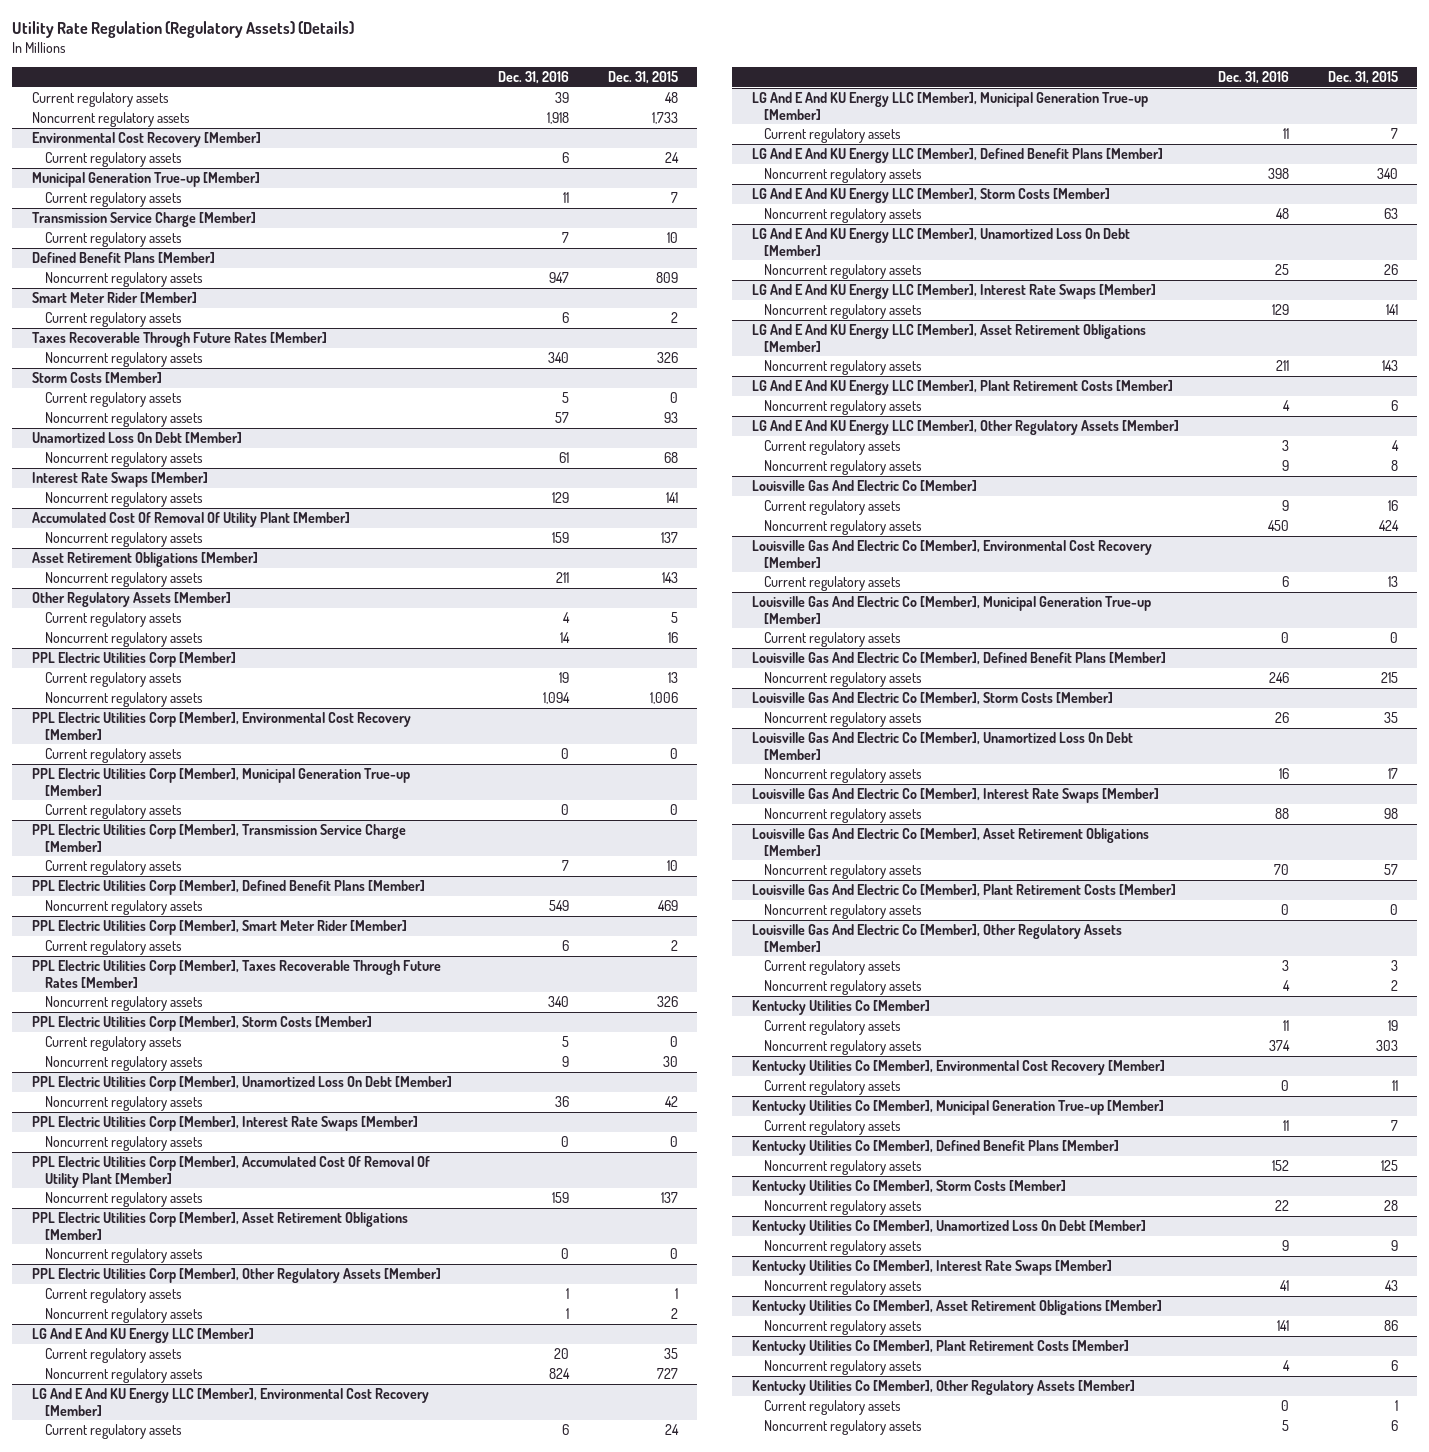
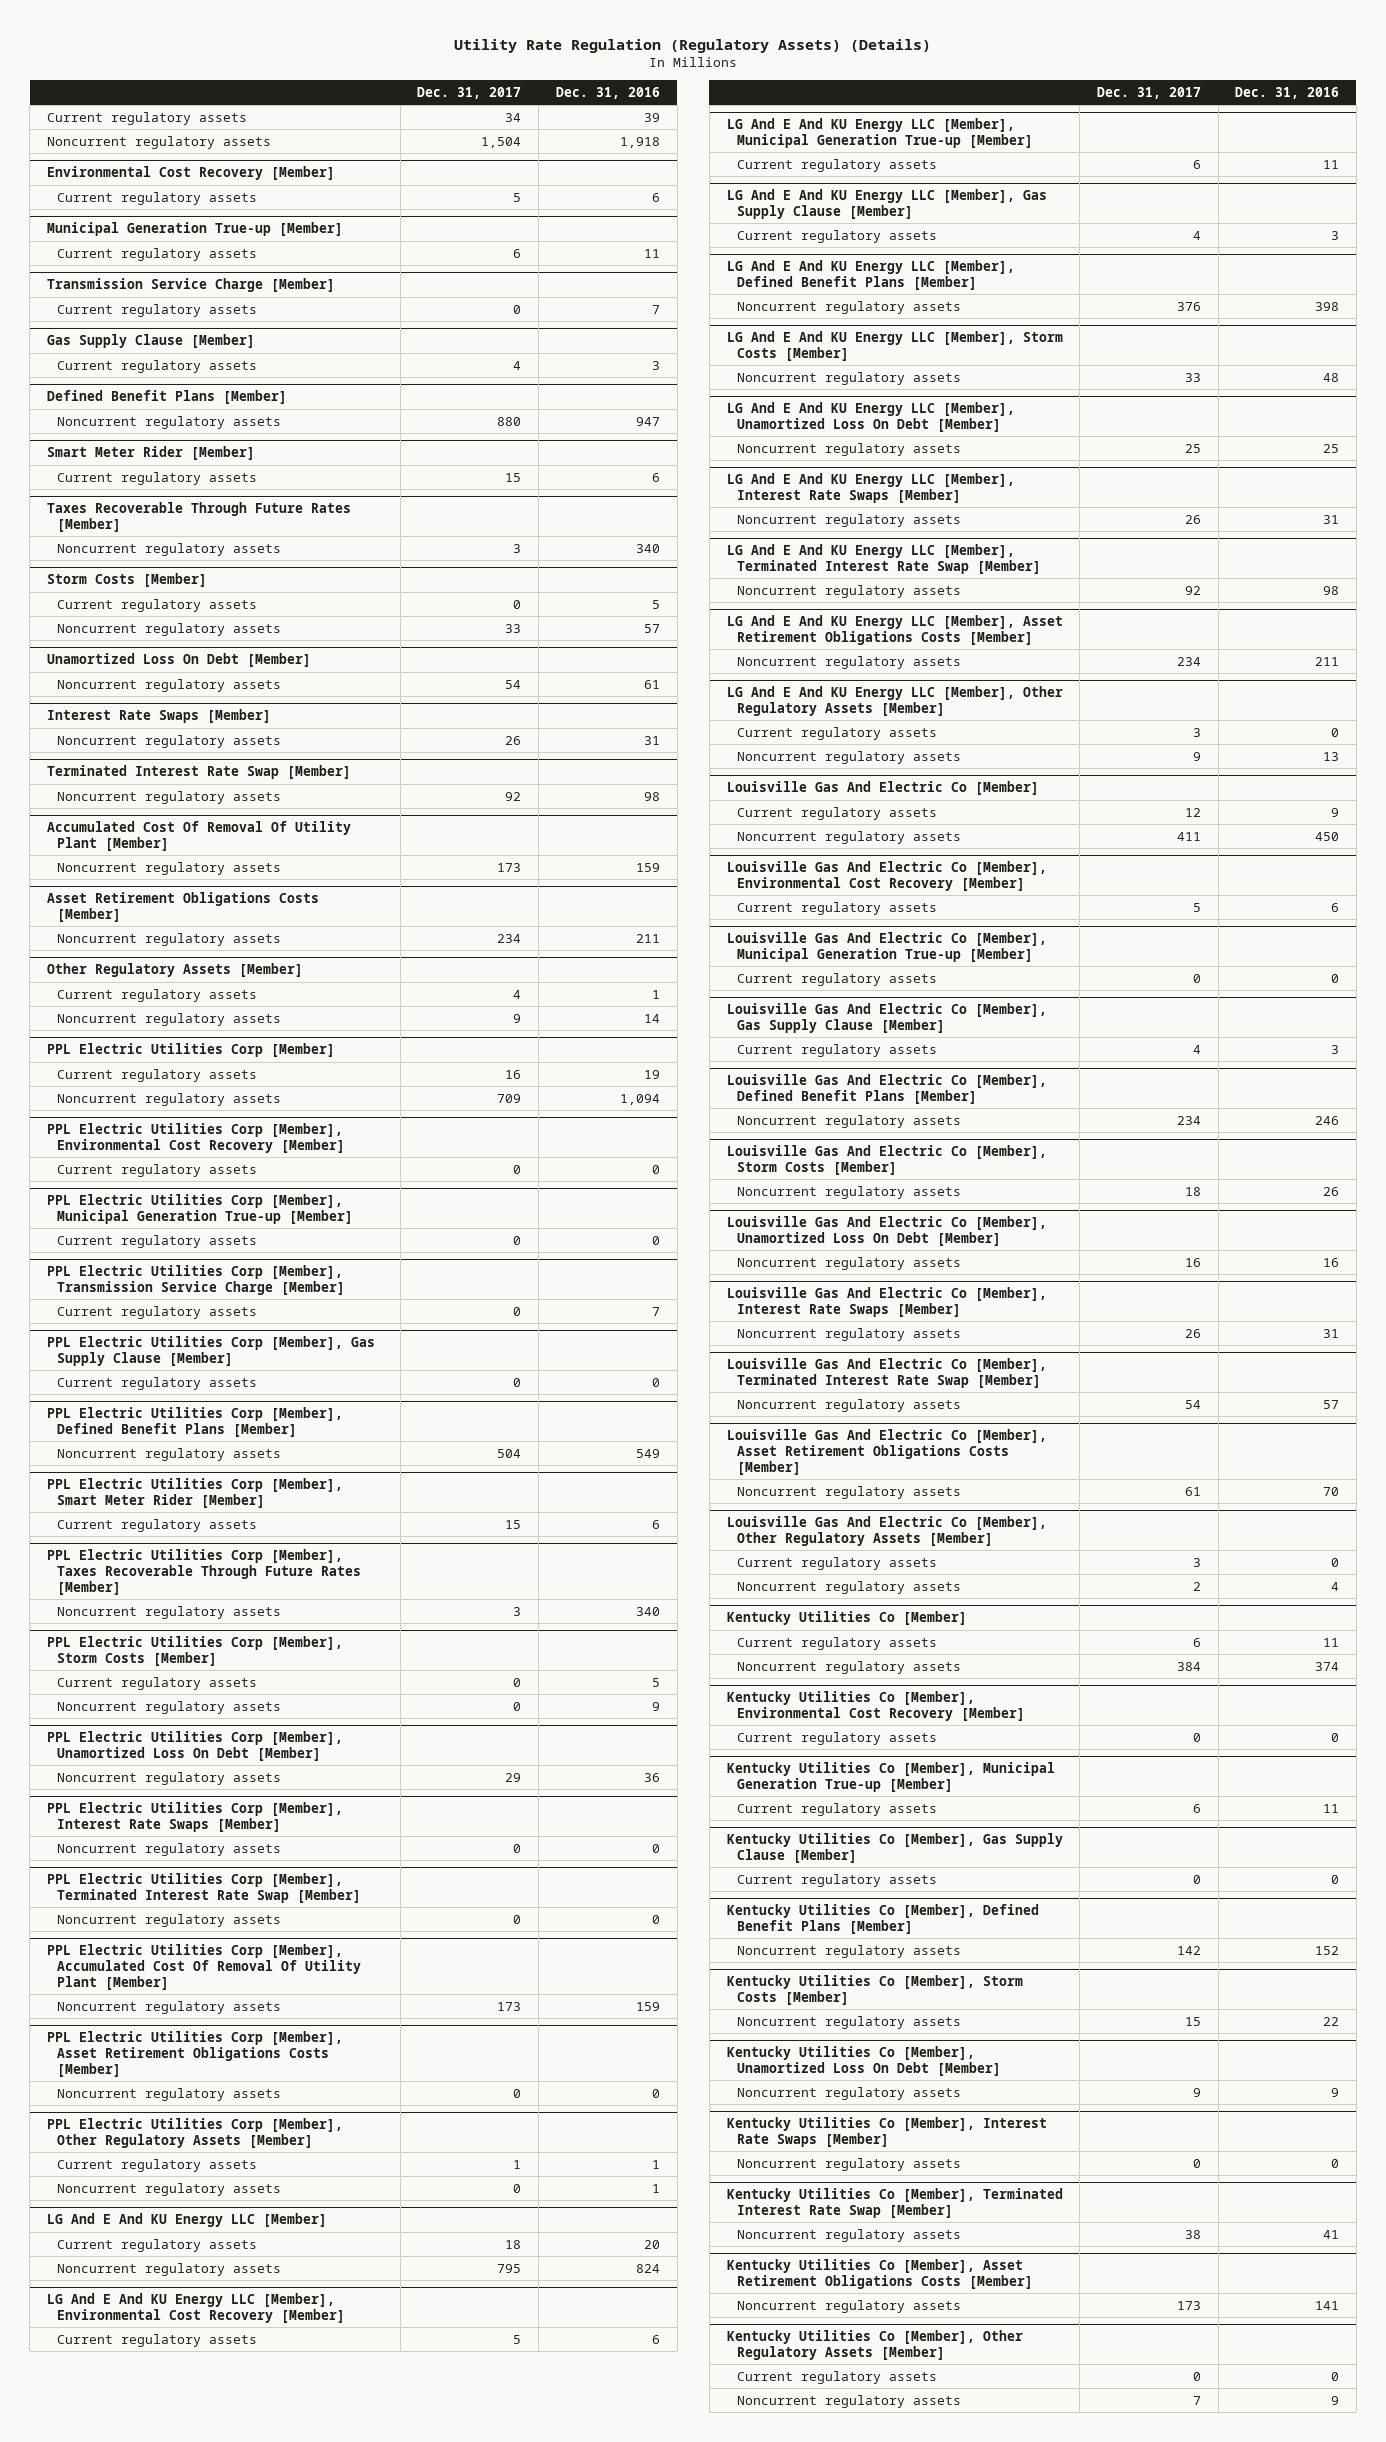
[607,70,678,84] Dec. 31, 2015 -> none
none -> [417,87,522,100] Dec. 31, 2017
none -> [47,334,256,349] Gas Supply Clause [Member]
none -> [57,359,258,373] Current regulatory assets
[551,492,569,504] 129 -> [643,735,660,745] 31
none -> [47,765,352,780] Terminated Interest Rate Swap [Member]
none -> [57,790,282,804] Noncurrent regulatory assets
[31,552,258,568] Asset Retirement Obligations [Member] -> [47,892,320,923] Asset Retirement Obligations Costs [Member]
[562,612,570,624] 4 -> [651,989,660,999] 1
none -> [47,1336,376,1367] PPL Electric Utilities Corp [Member], Gas Supply Clause [Member]
none -> [57,1376,258,1390] Current regulatory assets
none -> [47,1873,362,1904] PPL Electric Utilities Corp [Member], Terminated Interest Rate Swap [Member]
none -> [57,1913,282,1927] Noncurrent regulatory assets
[31,1212,408,1240] PPL Electric Utilities Corp [Member], Asset Retirement Obligations [Member] -> [47,2031,344,2077] PPL Electric Utilities Corp [Member], Asset Retirement Obligations Costs [Member]
none -> [726,189,1047,220] LG And E And KU Energy LLC [Member], Gas Supply Clause [Member]
none -> [736,229,937,243] Current regulatory assets
[1271,304,1289,316] 129 -> [1323,514,1340,524] 31
none -> [726,544,1041,575] LG And E And KU Energy LLC [Member], Terminated Interest Rate Swap [Member]
none -> [736,584,961,598] Noncurrent regulatory assets
[751,324,1146,352] LG And E And KU Energy LLC [Member], Asset Retirement Obligations [Member] -> [726,615,1063,646] LG And E And KU Energy LLC [Member], Asset Retirement Obligations Costs [Member]
[751,380,1173,396] LG And E And KU Energy LLC [Member], Plant Retirement Costs [Member] -> none
[764,400,923,416] Noncurrent regulatory assets -> none
[1281,440,1289,452] 3 -> [1331,727,1340,737] 0
[1281,460,1289,472] 9 -> [1323,751,1340,761] 13
none -> [726,1003,1047,1034] Louisville Gas And Electric Co [Member], Gas Supply Clause [Member]
none -> [736,1043,937,1057] Current regulatory assets
[1274,808,1289,820] 88 -> [1323,1328,1340,1338] 31
none -> [726,1358,1047,1389] Louisville Gas And Electric Co [Member], Terminated Interest Rate Swap [Member]
none -> [736,1398,961,1412] Noncurrent regulatory assets
[751,828,1149,856] Louisville Gas And Electric Co [Member], Asset Retirement Obligations [Member] -> [726,1429,1047,1475] Louisville Gas And Electric Co [Member], Asset Retirement Obligations Costs [Member]
[751,884,1176,898] Louisville Gas And Electric Co [Member], Plant Retirement Costs [Member] -> none
[764,904,923,920] Noncurrent regulatory assets -> none
[1281,960,1289,972] 3 -> [1331,1557,1340,1567] 0
none -> [726,1833,1063,1864] Kentucky Utilities Co [Member], Gas Supply Clause [Member]
none -> [736,1873,937,1887] Current regulatory assets
none -> [736,2157,961,2171] Noncurrent regulatory assets
none -> [726,2188,1063,2219] Kentucky Utilities Co [Member], Terminated Interest Rate Swap [Member]
[751,1300,1162,1316] Kentucky Utilities Co [Member], Asset Retirement Obligations [Member] -> [726,2259,1033,2290] Kentucky Utilities Co [Member], Asset Retirement Obligations Costs [Member]
[751,1340,1129,1356] Kentucky Utilities Co [Member], Plant Retirement Costs [Member] -> none
[764,1360,923,1376] Noncurrent regulatory assets -> none
[1281,1420,1289,1432] 5 -> [1331,2395,1340,2405] 9

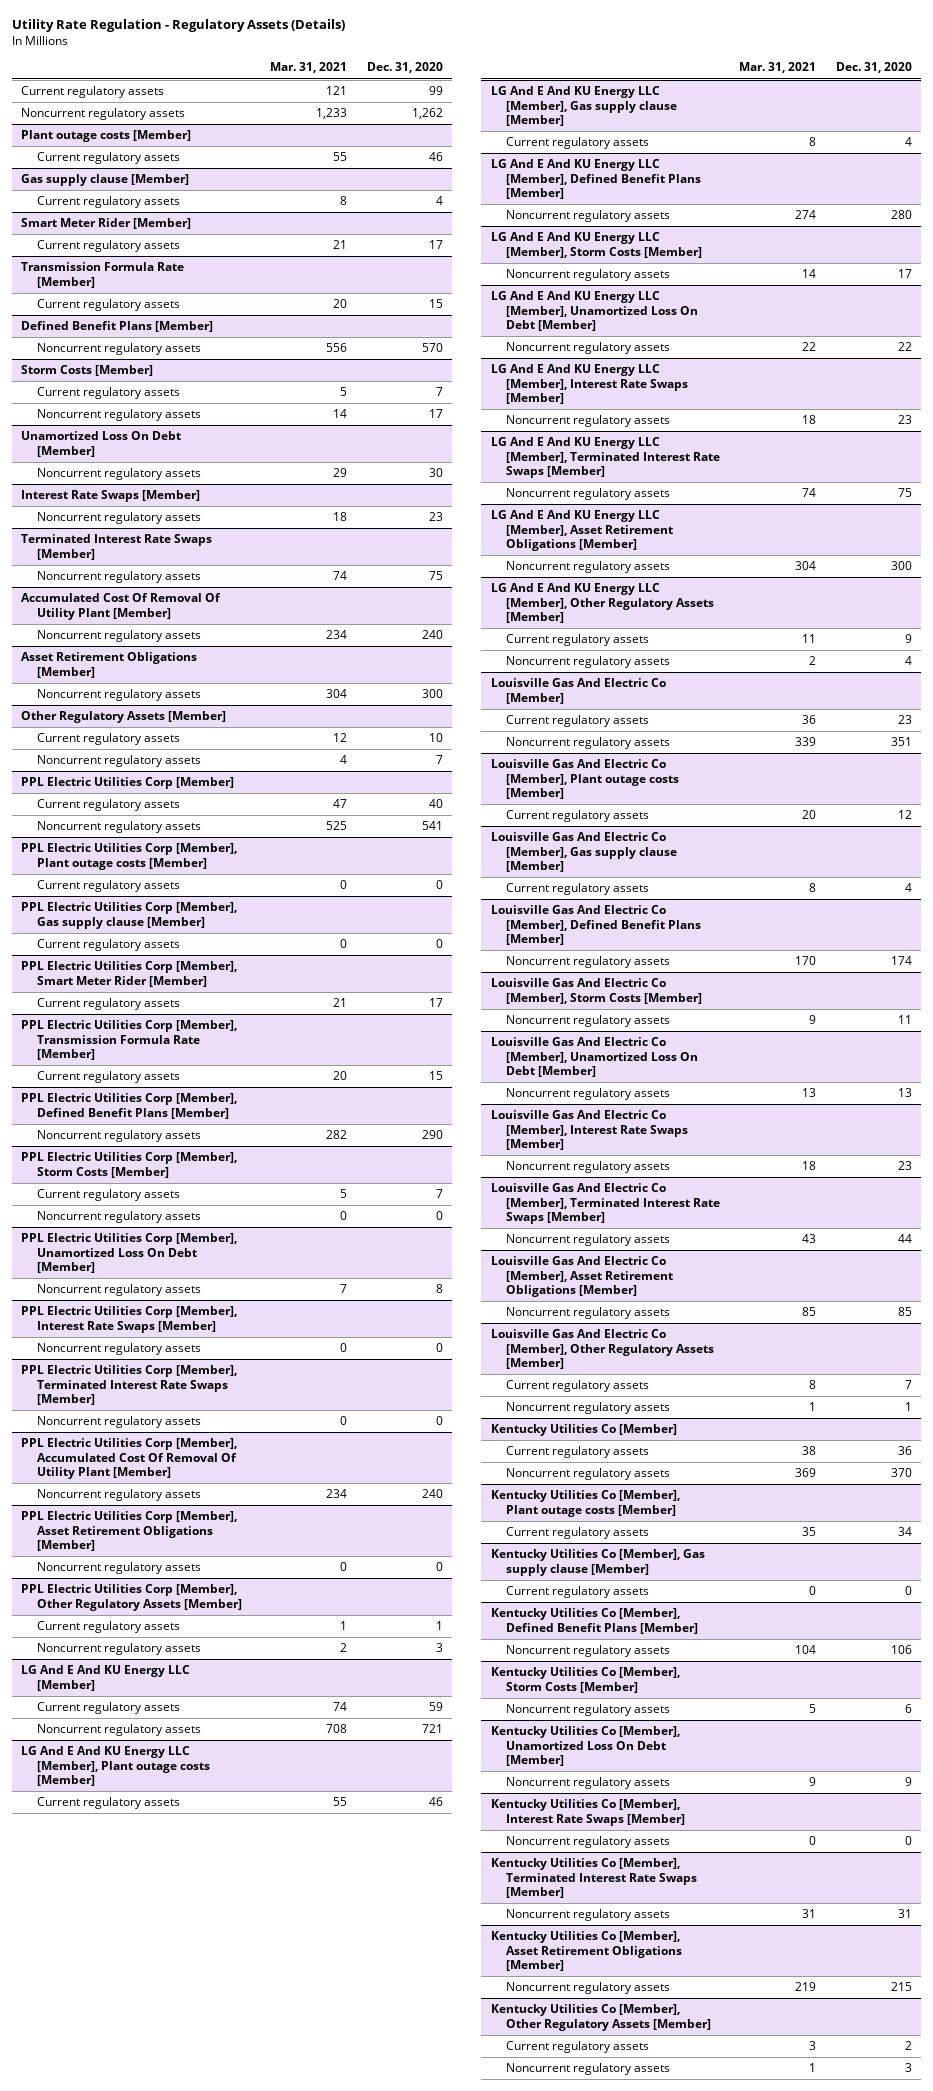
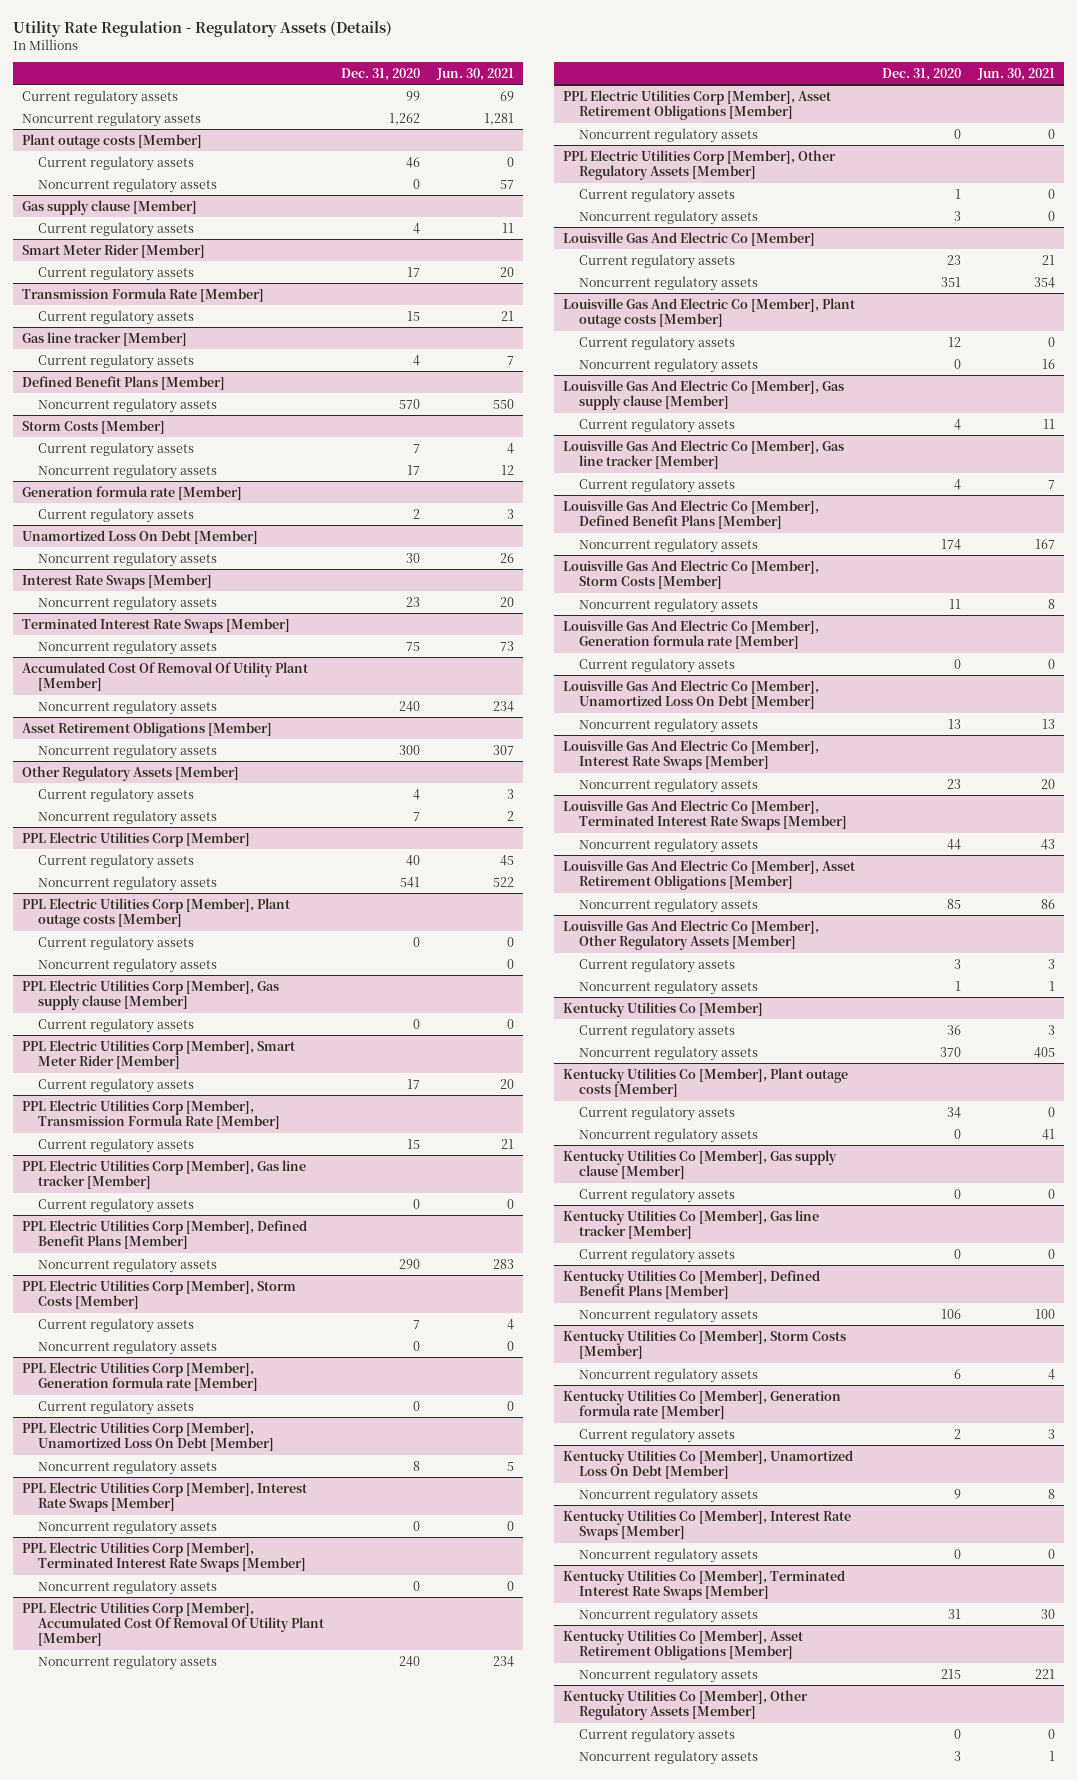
[270,62,348,74] Mar. 31, 2021 -> none
none -> [436,67,515,81] Jun. 30, 2021
none -> [37,177,217,193] Noncurrent regulatory assets
none -> [21,331,187,346] Gas line tracker [Member]
none -> [37,353,194,369] Current regulatory assets
none -> [21,485,242,500] Generation formula rate [Member]
none -> [37,507,194,523] Current regulatory assets
[428,733,443,743] 10 -> [413,788,421,800] 4
none -> [37,957,217,973] Noncurrent regulatory assets
none -> [21,1159,306,1190] PPL Electric Utilities Corp [Member], Gas line tracker [Member]
none -> [37,1197,194,1213] Current regulatory assets
none -> [21,1361,258,1392] PPL Electric Utilities Corp [Member], Generation formula rate [Member]
none -> [37,1399,194,1415] Current regulatory assets
[21,1665,191,1691] LG And E And KU Energy LLC [Member] -> none
[36,1702,180,1715] Current regulatory assets -> none
[36,1724,201,1737] Noncurrent regulatory assets -> none
[21,1746,210,1787] LG And E And KU Energy LLC [Member], Plant outage costs [Member] -> none
[36,1797,180,1810] Current regulatory assets -> none
[490,86,677,127] LG And E And KU Energy LLC [Member], Gas supply clause [Member] -> none
[505,137,649,150] Current regulatory assets -> none
[490,159,701,200] LG And E And KU Energy LLC [Member], Defined Benefit Plans [Member] -> none
[505,210,670,223] Noncurrent regulatory assets -> none
[490,232,702,258] LG And E And KU Energy LLC [Member], Storm Costs [Member] -> none
[505,269,670,282] Noncurrent regulatory assets -> none
[490,291,698,332] LG And E And KU Energy LLC [Member], Unamortized Loss On Debt [Member] -> none
[505,342,670,355] Noncurrent regulatory assets -> none
[490,364,688,405] LG And E And KU Energy LLC [Member], Interest Rate Swaps [Member] -> none
[505,415,670,428] Noncurrent regulatory assets -> none
[490,437,720,479] LG And E And KU Energy LLC [Member], Terminated Interest Rate Swaps [Member] -> none
[505,488,670,501] Noncurrent regulatory assets -> none
[490,510,673,552] LG And E And KU Energy LLC [Member], Asset Retirement Obligations [Member] -> none
[505,561,670,574] Noncurrent regulatory assets -> none
[490,583,714,624] LG And E And KU Energy LLC [Member], Other Regulatory Assets [Member] -> none
[505,634,649,647] Current regulatory assets -> none
[505,656,670,669] Noncurrent regulatory assets -> none
none -> [578,357,758,373] Noncurrent regulatory assets
none -> [562,439,844,470] Louisville Gas And Electric Co [Member], Gas line tracker [Member]
none -> [578,477,735,493] Current regulatory assets
none -> [562,619,819,650] Louisville Gas And Electric Co [Member], Generation formula rate [Member]
none -> [578,657,735,673] Current regulatory assets
[904,1380,912,1390] 7 -> [953,958,961,969] 3
none -> [578,1127,758,1143] Noncurrent regulatory assets
none -> [562,1209,819,1240] Kentucky Utilities Co [Member], Gas line tracker [Member]
none -> [578,1247,735,1263] Current regulatory assets
none -> [562,1389,841,1420] Kentucky Utilities Co [Member], Generation formula rate [Member]
none -> [578,1427,735,1443] Current regulatory assets
[904,2041,912,2051] 2 -> [953,1728,961,1739] 0

